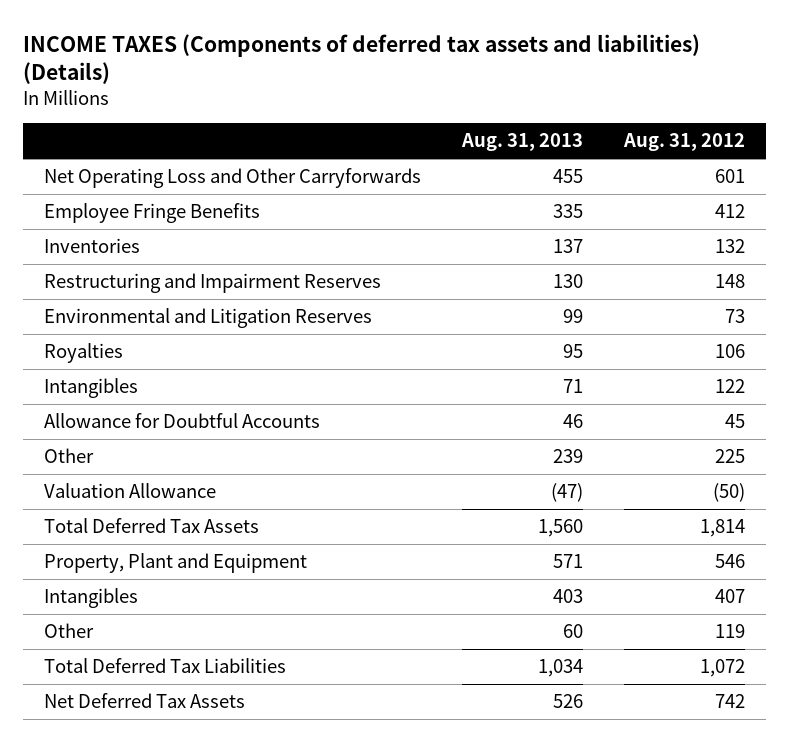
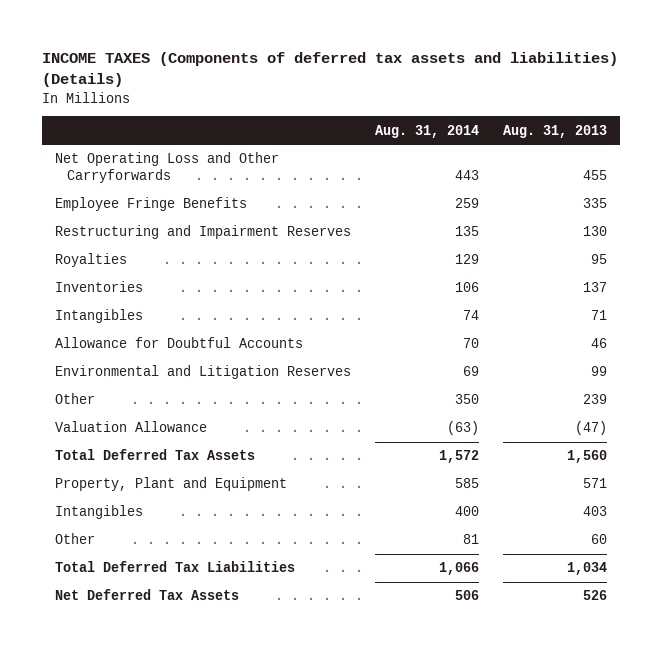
[623,133,746,152] Aug. 31, 2012 -> none
none -> [374,124,479,138] Aug. 31, 2014
[43,238,140,254] Inventories -> [54,281,143,293] Inventories
[43,308,372,329] Environmental and Litigation Reserves -> [54,365,351,380] Environmental and Litigation Reserves

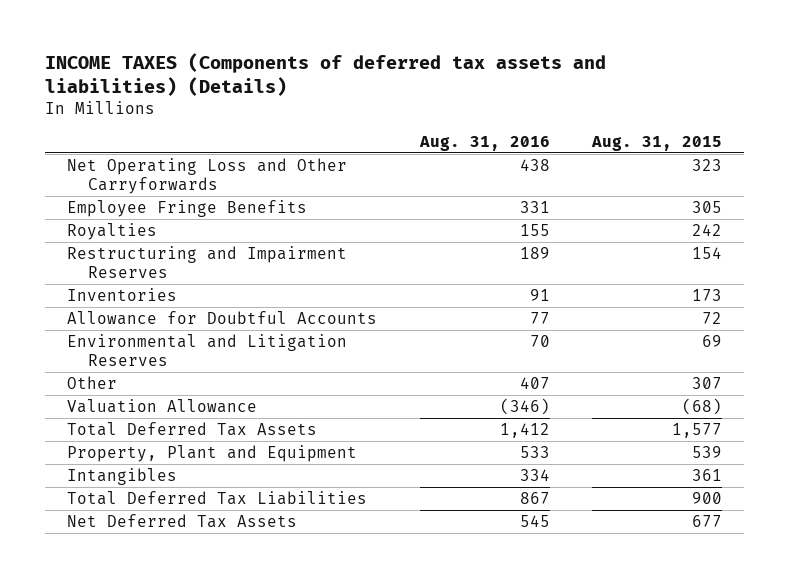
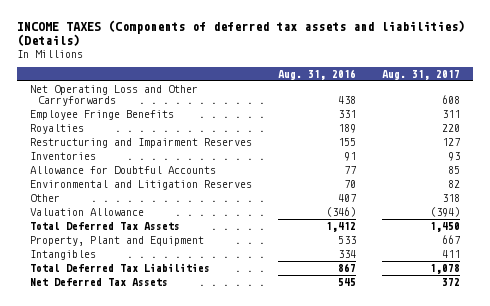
[591,135,723,151] Aug. 31, 2015 -> none
none -> [382,69,461,80] Aug. 31, 2017
[519,223,550,236] 155 -> [338,124,357,134] 189
[519,246,550,259] 189 -> [338,138,357,147] 155

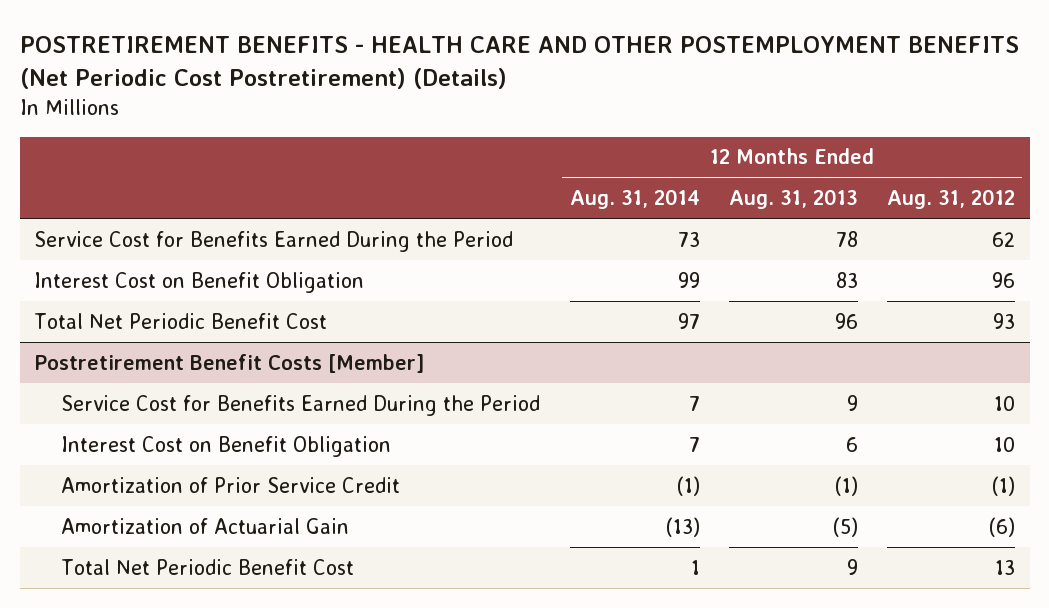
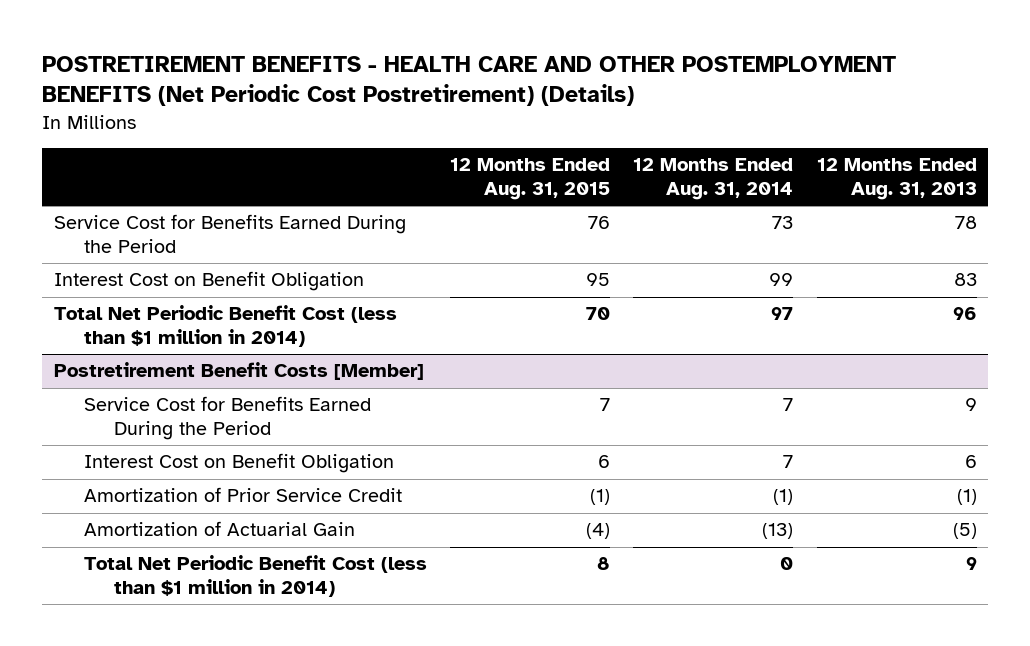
[887,189,1016,210] Aug. 31, 2012 -> none
none -> [450,158,611,201] 12 Months Ended Aug. 31, 2015
[34,312,328,329] Total Net Periodic Benefit Cost -> [53,305,397,348] Total Net Periodic Benefit Cost (less than $1 million in 2014)
[61,558,355,575] Total Net Periodic Benefit Cost -> [83,555,427,598] Total Net Periodic Benefit Cost (less than $1 million in 2014)
[690,559,700,575] 1 -> [780,557,794,571] 0

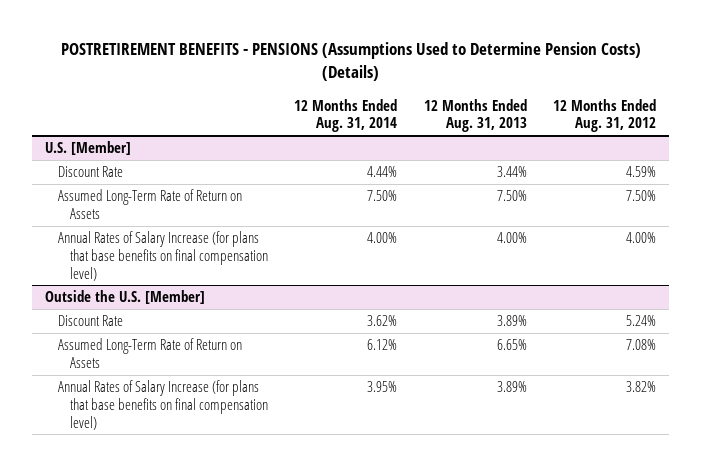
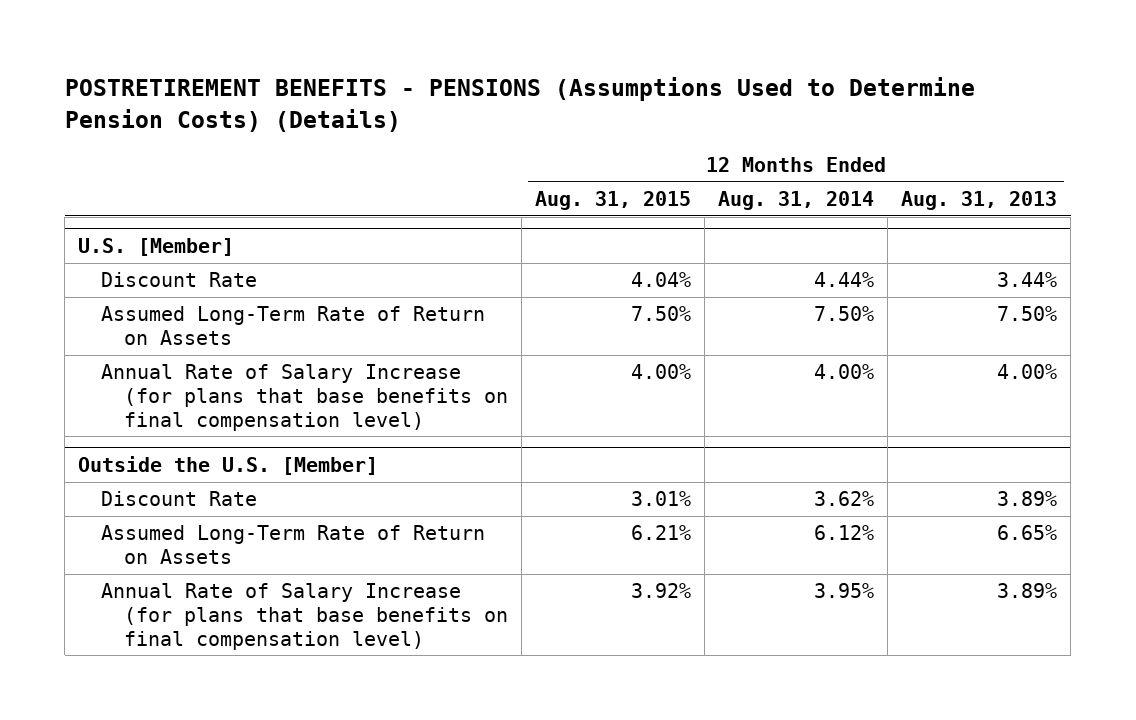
[552,98,656,133] 12 Months Ended Aug. 31, 2012 -> none
none -> [535,191,692,211] Aug. 31, 2015
[57,231,268,281] Annual Rates of Salary Increase (for plans that base benefits on final compensation level) -> [101,364,509,431] Annual Rate of Salary Increase (for plans that base benefits on final compensation level)
[57,380,268,430] Annual Rates of Salary Increase (for plans that base benefits on final compensation level) -> [101,583,509,650] Annual Rate of Salary Increase (for plans that base benefits on final compensation level)

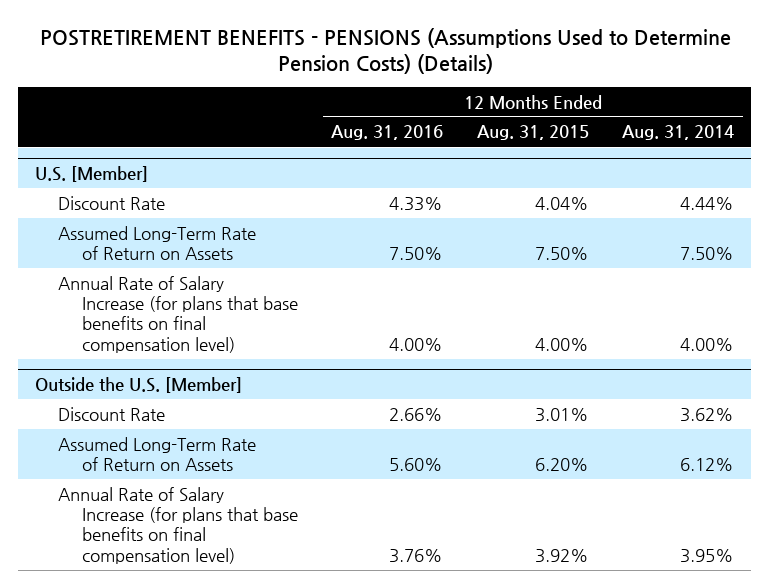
[901,191,1058,211] Aug. 31, 2013 -> none
none -> [331,125,444,141] Aug. 31, 2016
[631,525,692,541] 6.21% -> [534,458,589,472] 6.20%

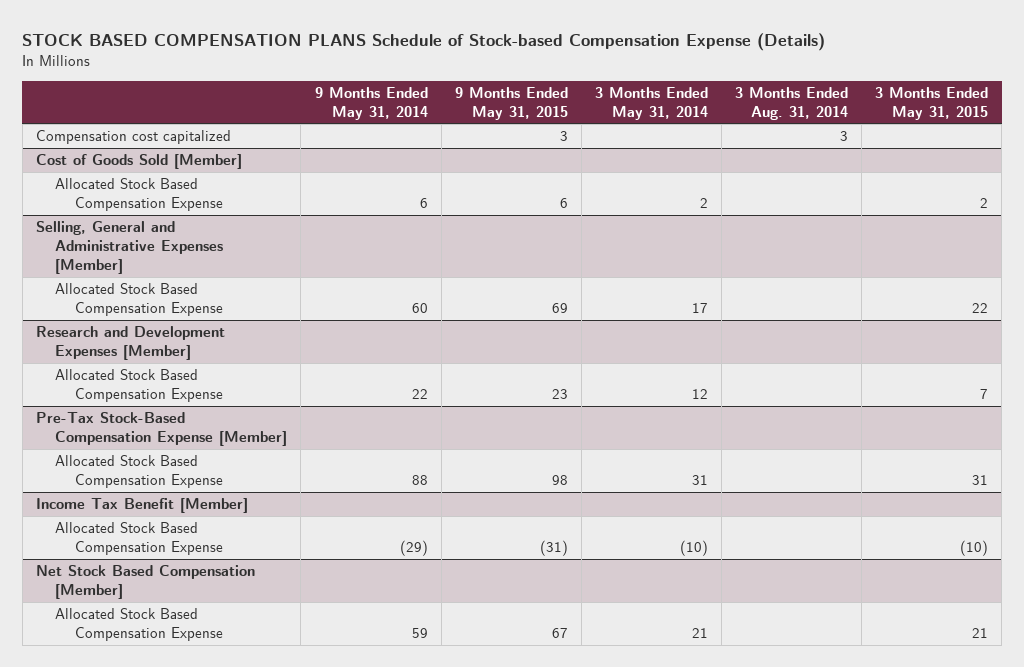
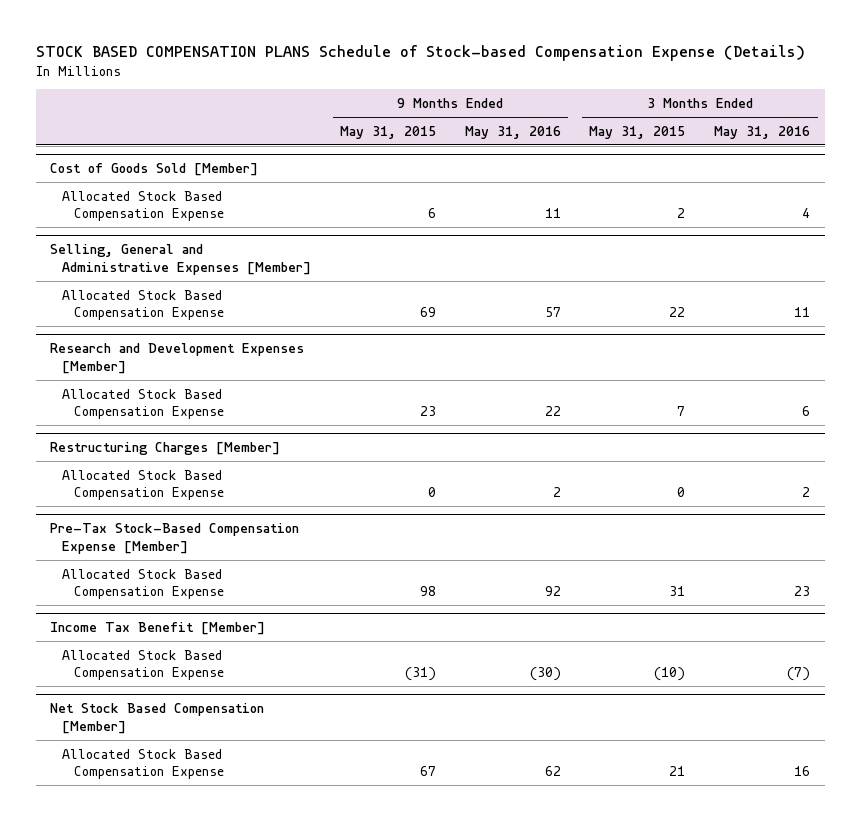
[314,86,428,120] 9 Months Ended May 31, 2014 -> none
[594,86,708,120] 3 Months Ended May 31, 2014 -> none
[735,86,849,120] 3 Months Ended Aug. 31, 2014 -> none
none -> [464,125,561,139] May 31, 2016
none -> [714,125,811,139] May 31, 2016
[36,130,232,145] Compensation cost capitalized -> none
none -> [50,442,281,456] Restructuring Charges [Member]
none -> [61,469,224,501] Allocated Stock Based Compensation Expense

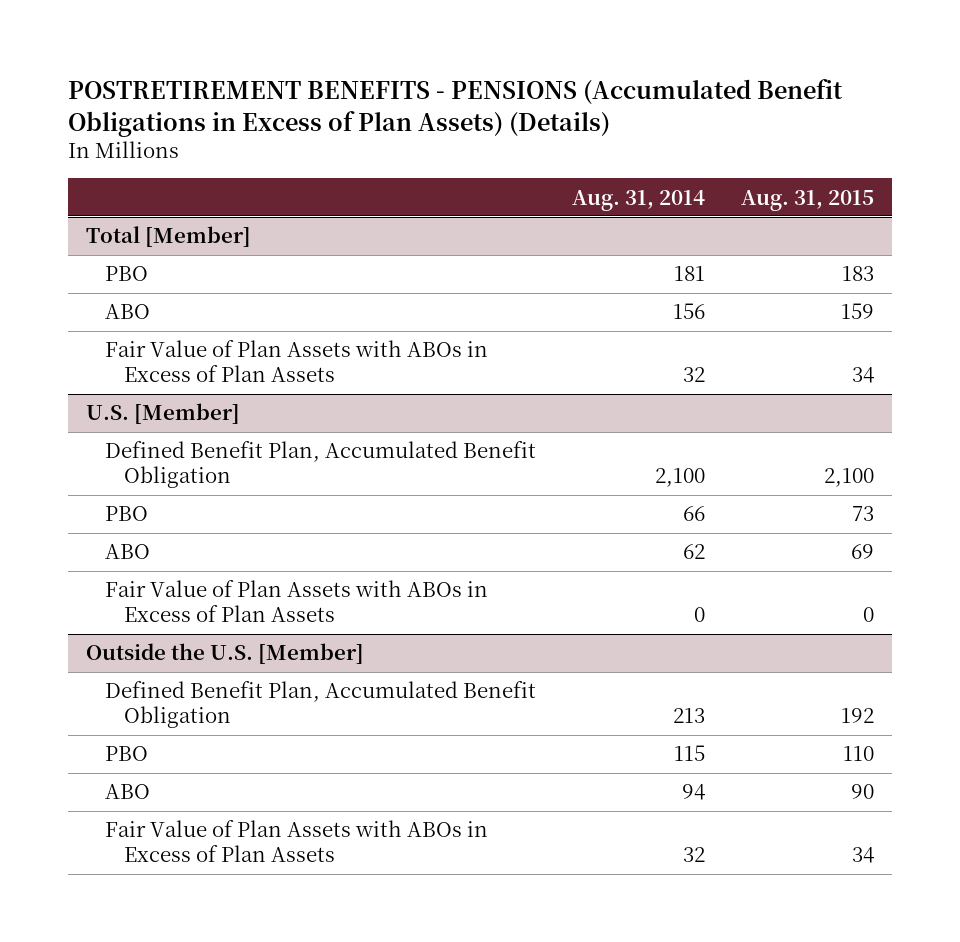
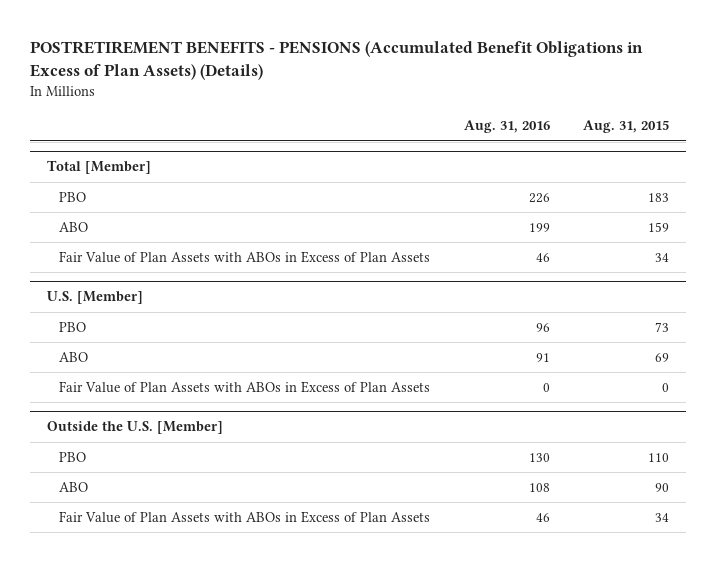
[571,189,705,211] Aug. 31, 2014 -> none
none -> [463,120,550,134] Aug. 31, 2016
[104,441,536,489] Defined Benefit Plan, Accumulated Benefit Obligation -> none
[104,681,536,729] Defined Benefit Plan, Accumulated Benefit Obligation -> none

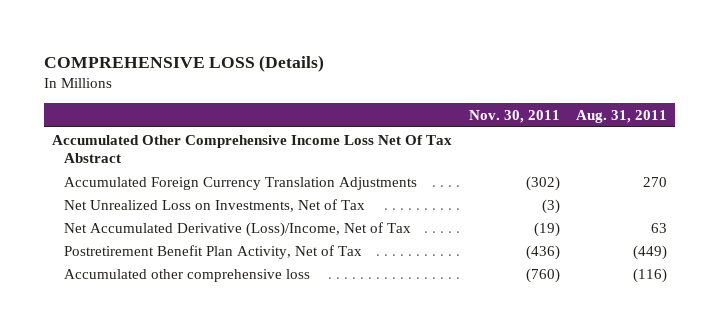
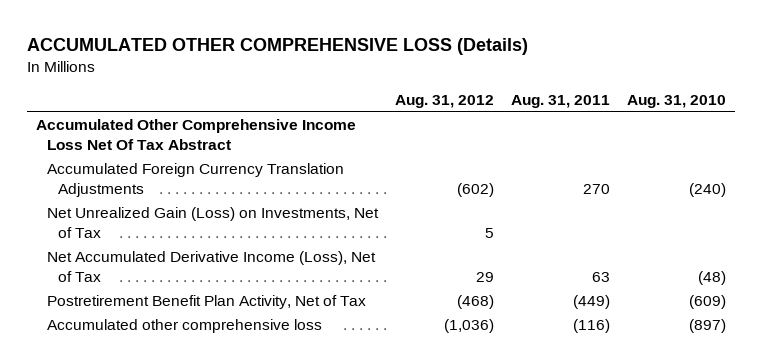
[44,54,325,72] COMPREHENSIVE LOSS (Details) -> [27,38,529,56] ACCUMULATED OTHER COMPREHENSIVE LOSS (Details)
[468,109,560,123] Nov. 30, 2011 -> none
none -> [395,95,495,109] Aug. 31, 2012
none -> [627,95,727,109] Aug. 31, 2010
[63,198,365,212] Net Unrealized Loss on Investments, Net of Tax -> [47,207,380,239] Net Unrealized Gain (Loss) on Investments, Net of Tax
[63,221,411,237] Net Accumulated Derivative (Loss)/Income, Net of Tax -> [47,251,377,283] Net Accumulated Derivative Income (Loss), Net of Tax

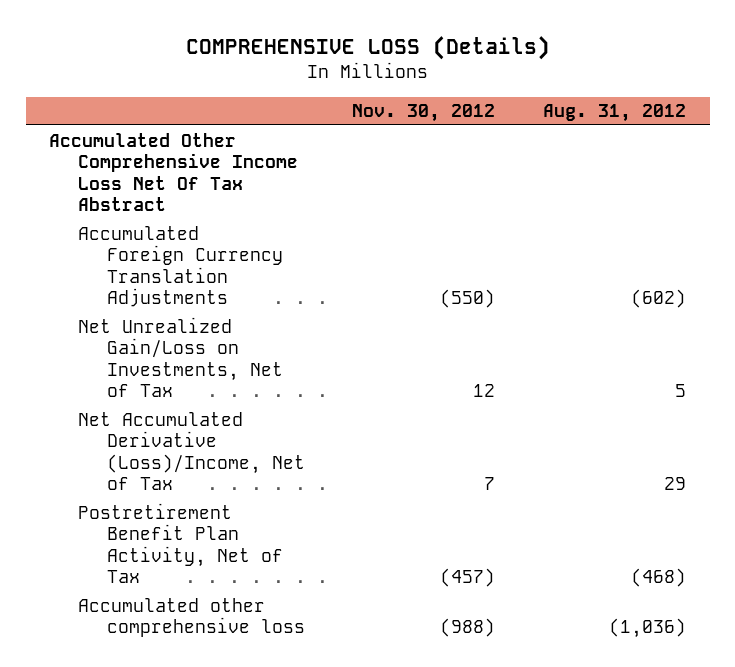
[27,38,529,56] ACCUMULATED OTHER COMPREHENSIVE LOSS (Details) -> [185,35,550,60] COMPREHENSIVE LOSS (Details)
[511,95,611,109] Aug. 31, 2011 -> none
[627,95,727,109] Aug. 31, 2010 -> none
none -> [352,104,496,123] Nov. 30, 2012
[47,207,380,239] Net Unrealized Gain (Loss) on Investments, Net of Tax -> [77,316,283,398] Net Unrealized Gain/Loss on Investments, Net of Tax
[47,251,377,283] Net Accumulated Derivative Income (Loss), Net of Tax -> [77,411,305,491] Net Accumulated Derivative (Loss)/Income, Net of Tax

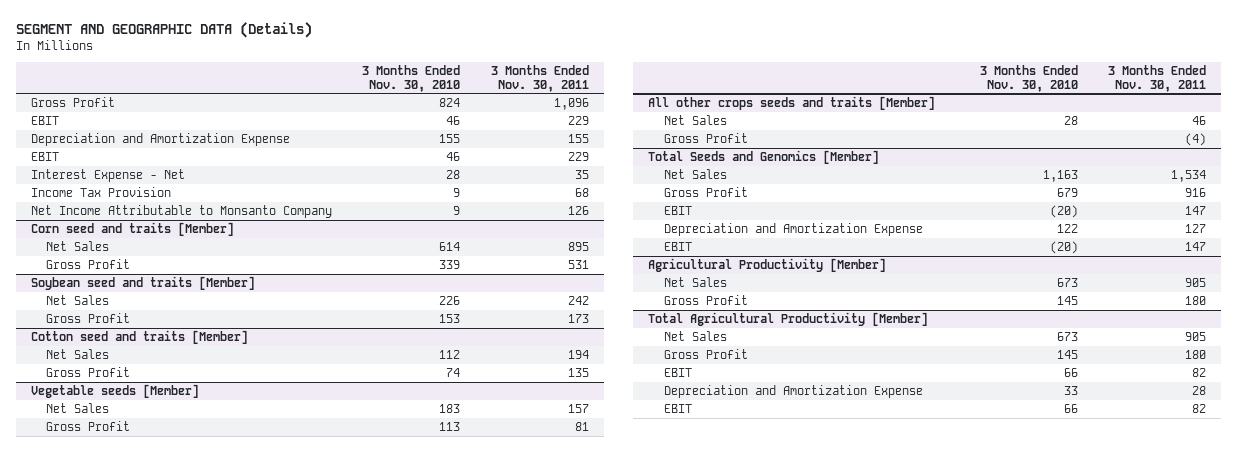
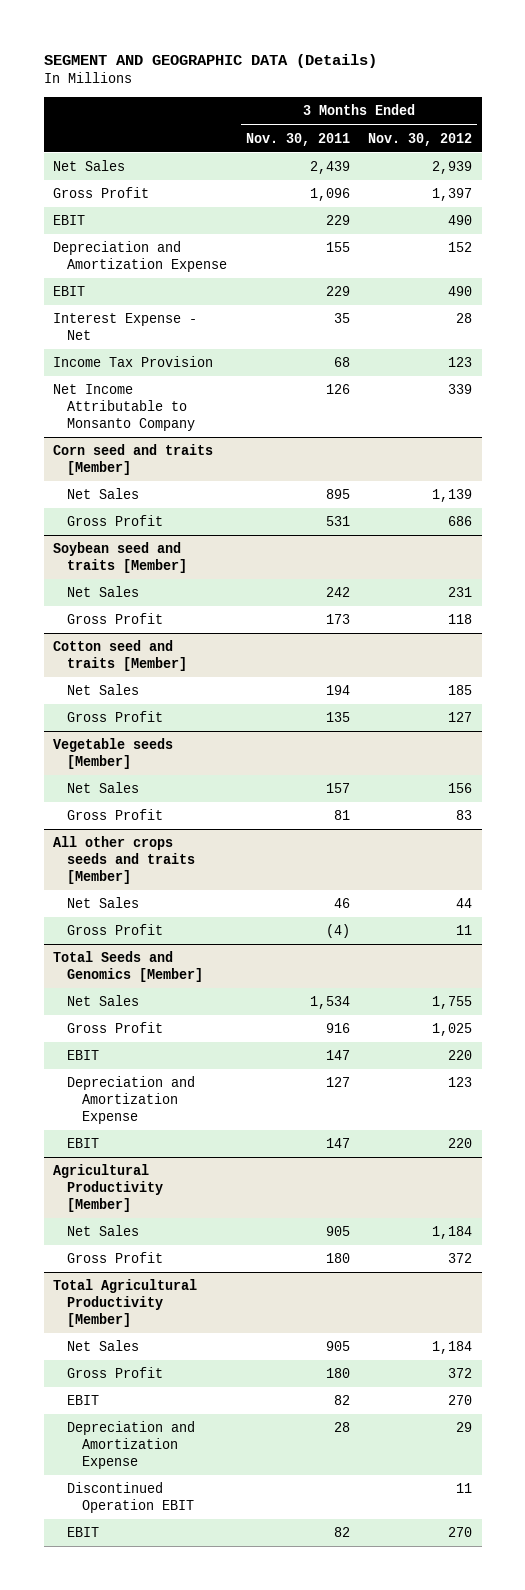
[362,64,461,92] 3 Months Ended Nov. 30, 2010 -> none
none -> [368,132,473,146] Nov. 30, 2012
none -> [53,160,126,172] Net Sales
none -> [67,1482,194,1513] Discontinued Operation EBIT

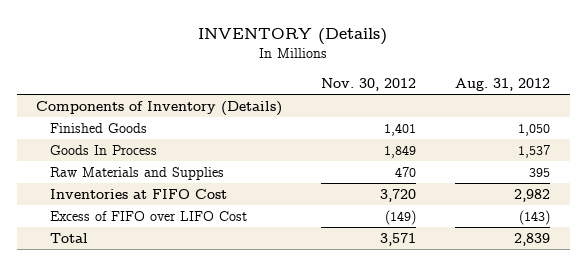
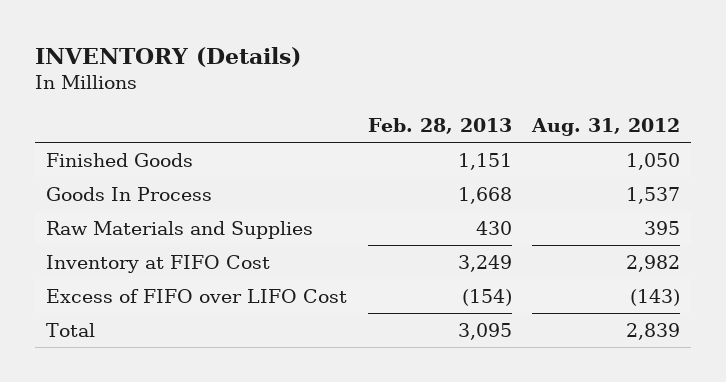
[321,77,417,91] Nov. 30, 2012 -> none
none -> [367,117,512,134] Feb. 28, 2013
[36,101,283,117] Components of Inventory (Details) -> none
[50,189,228,200] Inventories at FIFO Cost -> [45,254,270,273] Inventory at FIFO Cost

